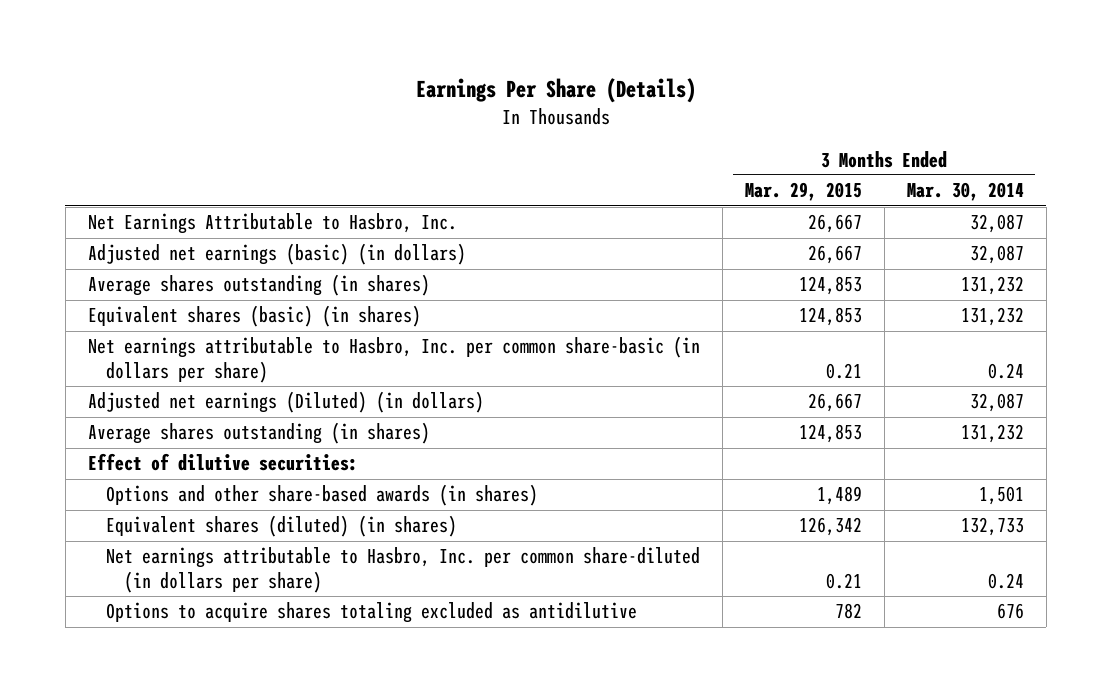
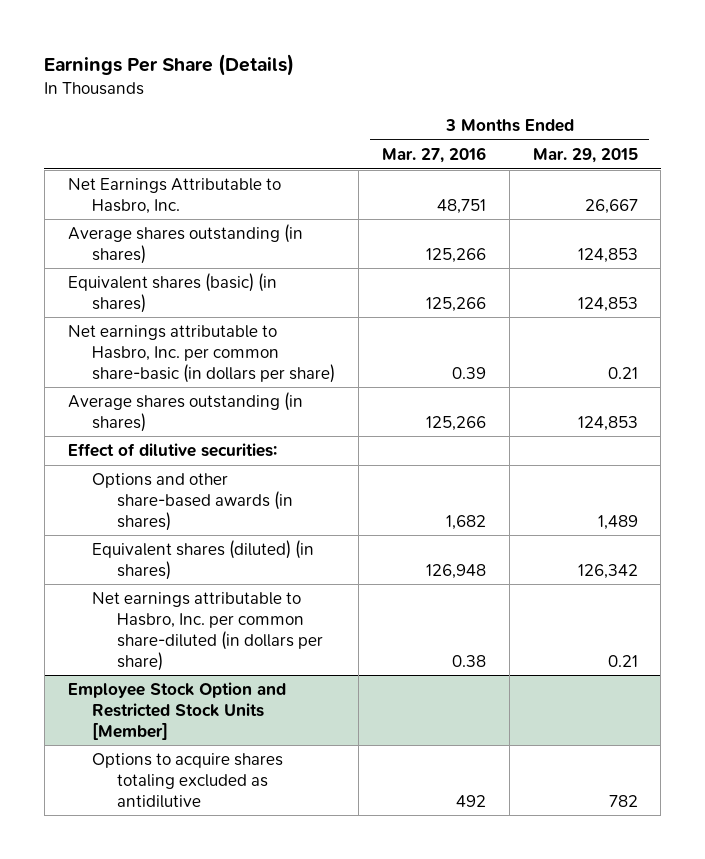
[906,182,1024,202] Mar. 30, 2014 -> none
none -> [381,147,486,164] Mar. 27, 2016
[87,243,466,266] Adjusted net earnings (basic) (in dollars) -> none
[87,391,484,414] Adjusted net earnings (Diluted) (in dollars) -> none
none -> [67,682,286,740] Employee Stock Option and Restricted Stock Units [Member]

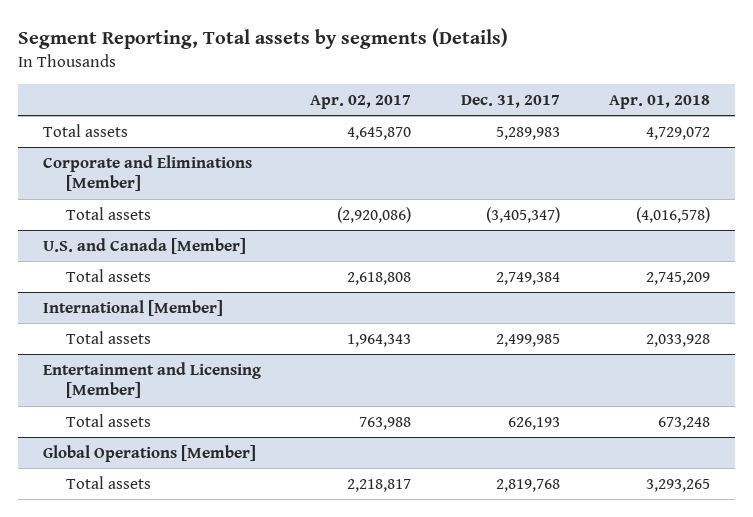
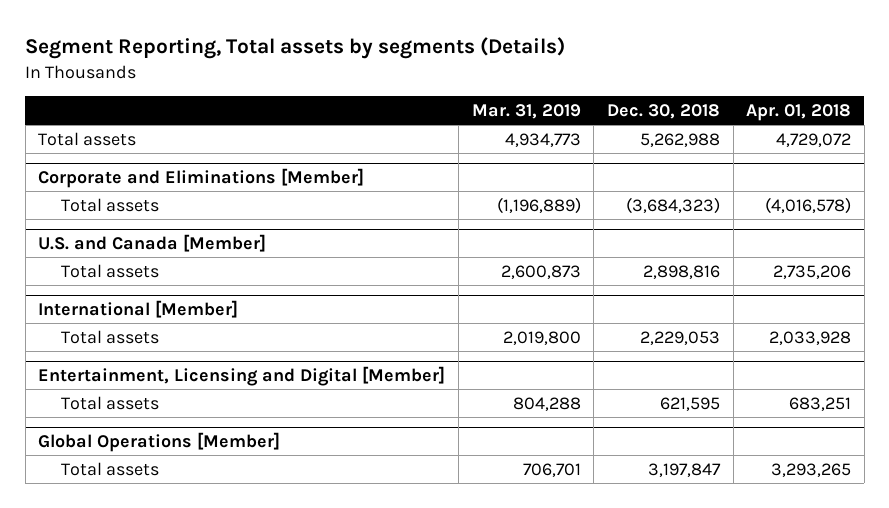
[310,94,412,109] Apr. 02, 2017 -> none
[460,94,560,108] Dec. 31, 2017 -> none
none -> [471,103,581,119] Mar. 31, 2019
none -> [606,103,720,119] Dec. 30, 2018
[645,271,710,285] 2,745,209 -> [773,264,852,279] 2,735,206
[42,361,261,399] Entertainment and Licensing [Member] -> [38,366,446,387] Entertainment, Licensing and Digital [Member]
[657,416,710,430] 673,248 -> [789,396,852,411] 683,251

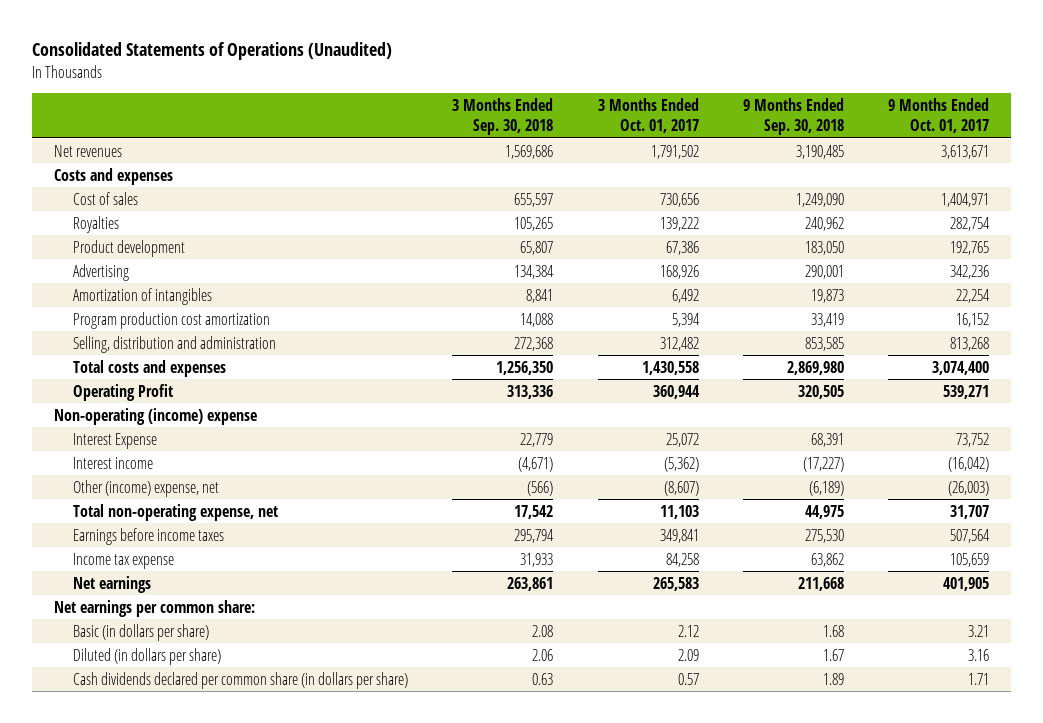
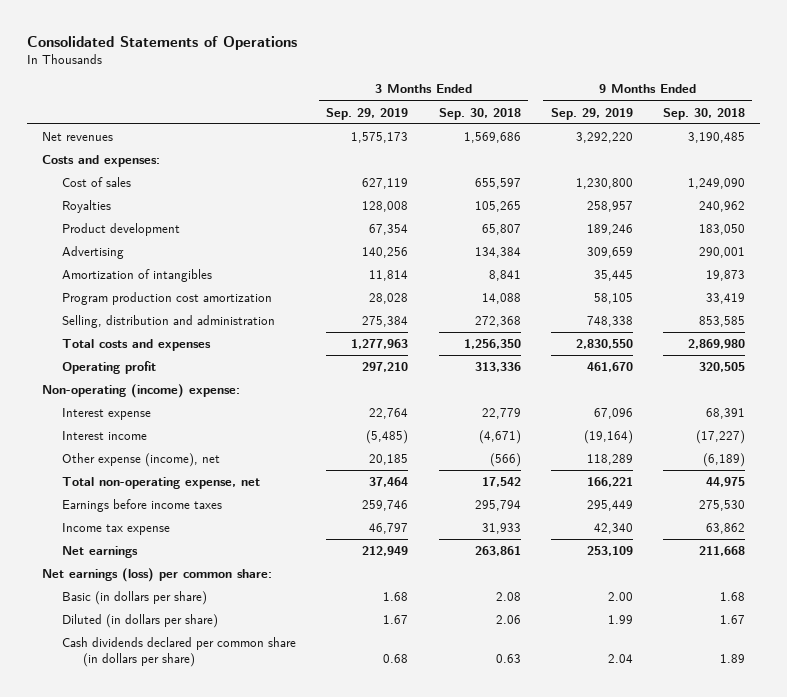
[31,42,392,61] Consolidated Statements of Operations (Unaudited) -> [26,35,297,50] Consolidated Statements of Operations
[597,98,699,134] 3 Months Ended Oct. 01, 2017 -> none
[888,98,990,134] 9 Months Ended Oct. 01, 2017 -> none
none -> [326,107,409,120] Sep. 29, 2019
none -> [550,107,633,120] Sep. 29, 2019
[53,167,173,185] Costs and expenses -> [41,155,160,168] Costs and expenses:
[72,383,173,401] Operating Profit -> [62,361,157,375] Operating profit
[53,407,257,425] Non-operating (income) expense -> [41,384,240,399] Non-operating (income) expense:
[72,432,157,449] Interest Expense -> [62,408,152,421] Interest expense
[72,479,219,497] Other (income) expense, net -> [62,453,221,468] Other expense (income), net
[53,599,255,617] Net earnings per common share: -> [41,568,272,583] Net earnings (loss) per common share:

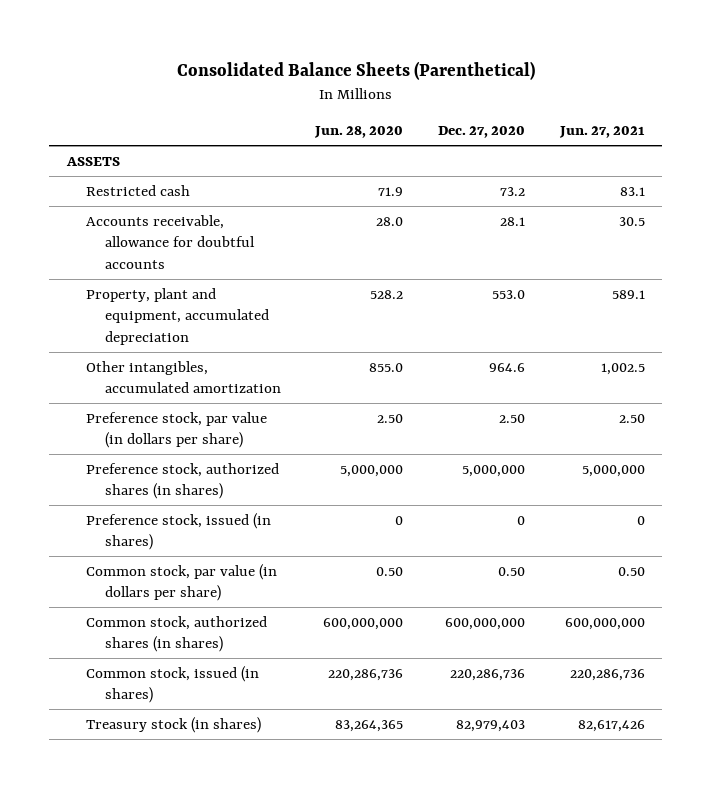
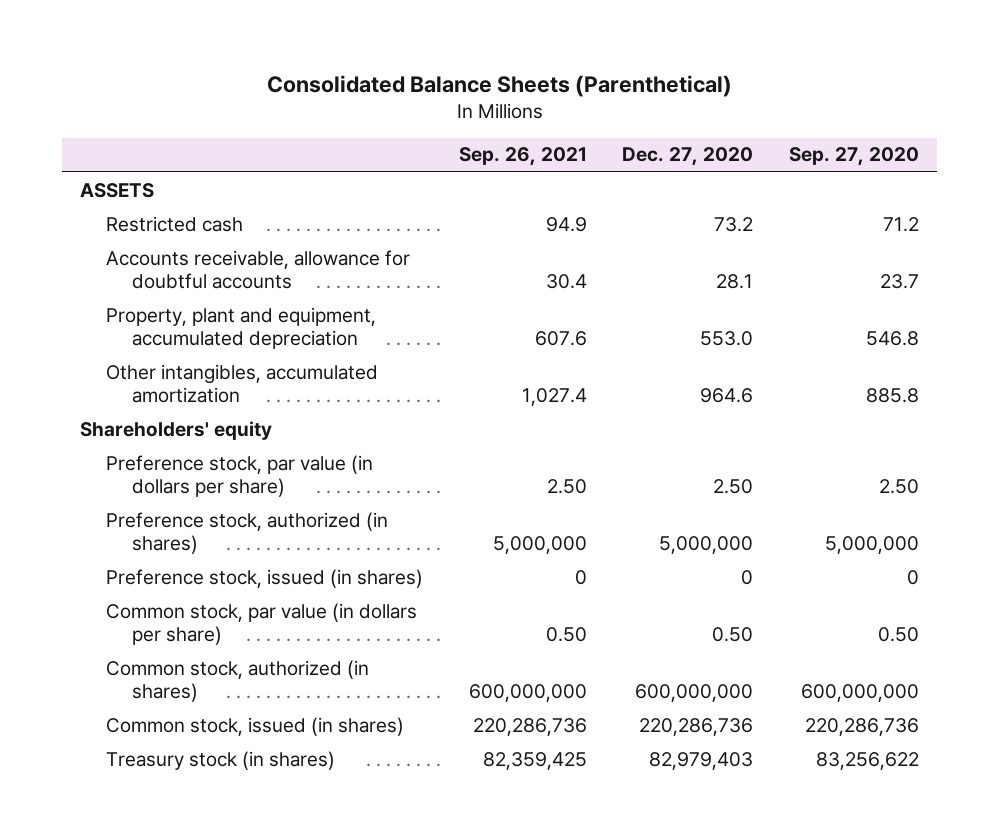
[314,126,404,139] Jun. 28, 2020 -> none
[558,126,645,139] Jun. 27, 2021 -> none
none -> [458,147,587,167] Sep. 26, 2021
none -> [789,147,920,167] Sep. 27, 2020
none -> [80,420,273,440] Shareholders' equity
[85,462,279,500] Preference stock, authorized shares (in shares) -> [105,511,388,554] Preference stock, authorized (in shares)
[85,615,267,653] Common stock, authorized shares (in shares) -> [105,659,369,702] Common stock, authorized (in shares)

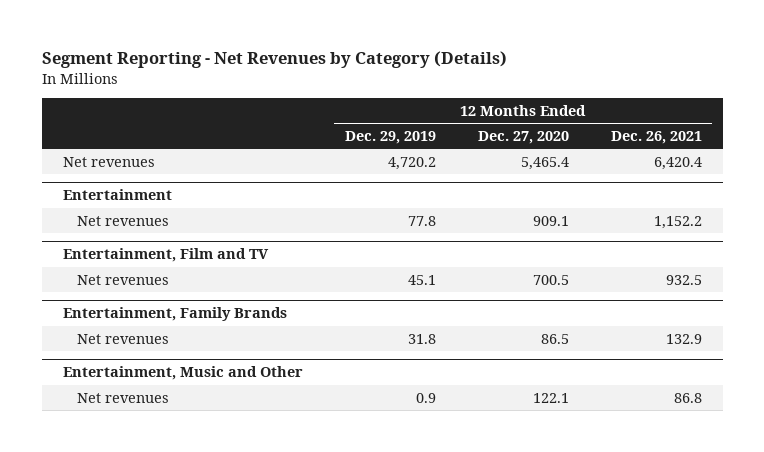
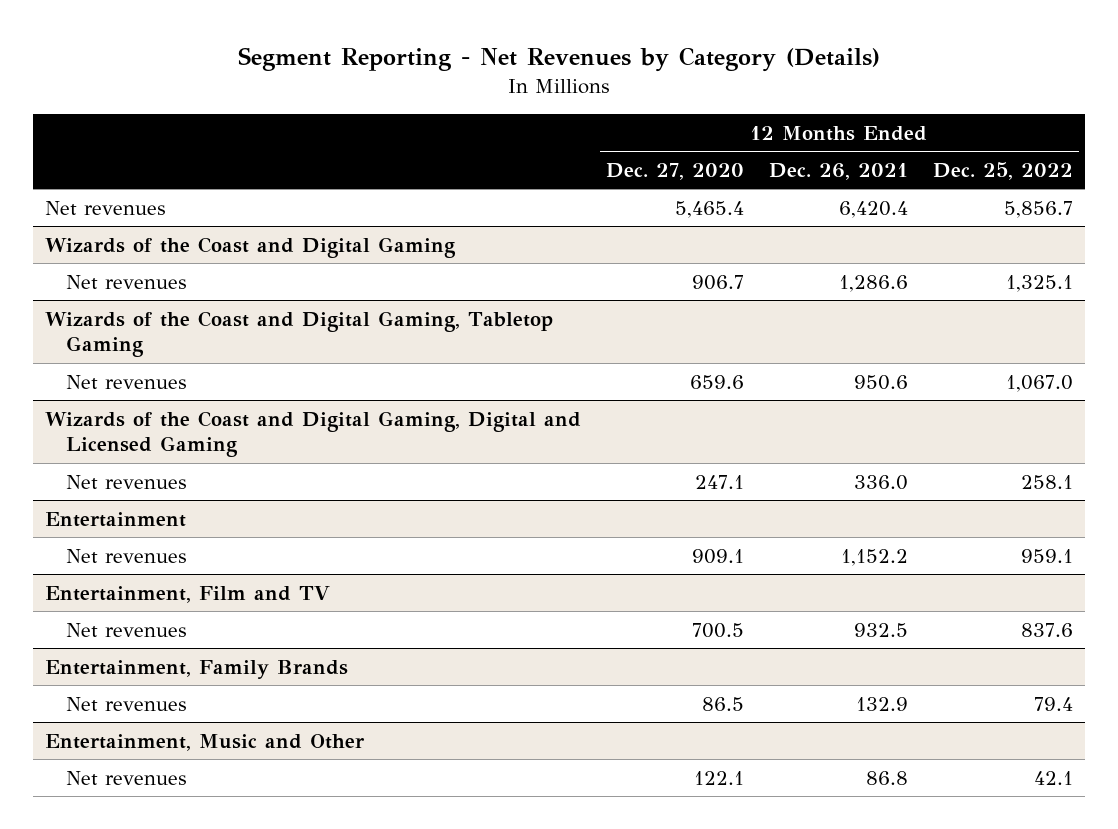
[344,130,436,144] Dec. 29, 2019 -> none
none -> [932,162,1073,181] Dec. 25, 2022
none -> [45,236,457,258] Wizards of the Coast and Digital Gaming
none -> [65,274,186,289] Net revenues
none -> [45,310,554,358] Wizards of the Coast and Digital Gaming, Tabletop Gaming
none -> [65,374,186,389] Net revenues
none -> [45,410,582,458] Wizards of the Coast and Digital Gaming, Digital and Licensed Gaming
none -> [65,474,186,489] Net revenues

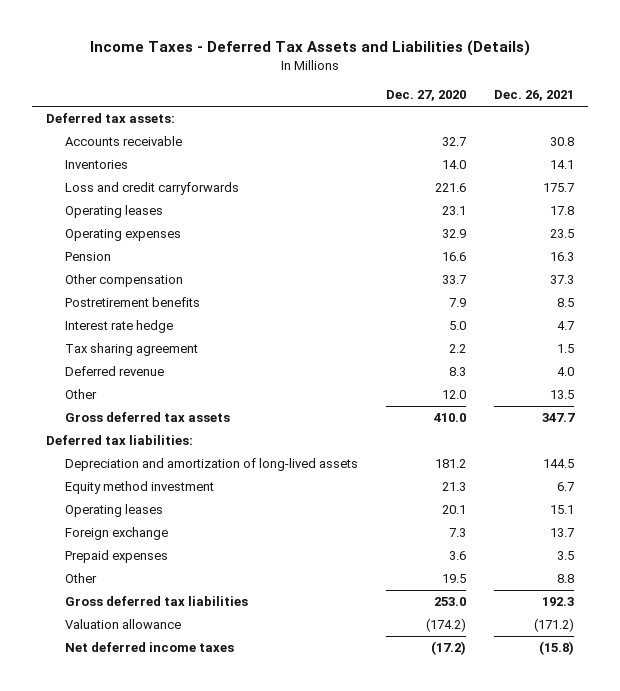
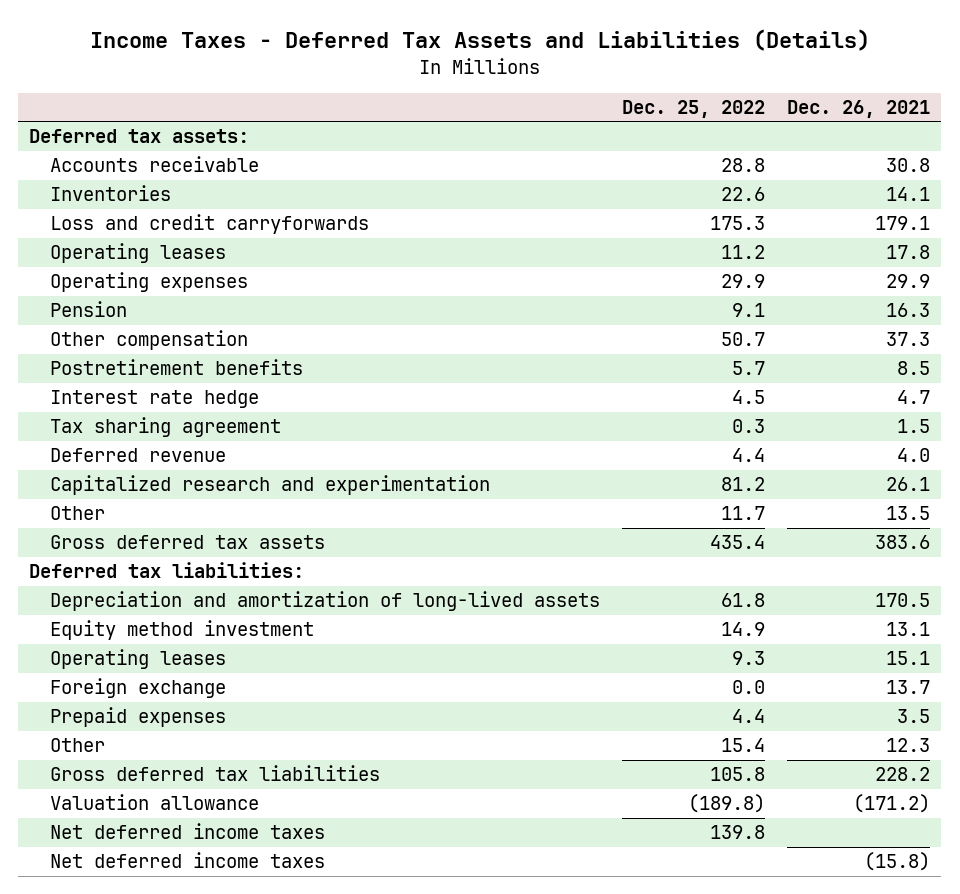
[385,90,466,102] Dec. 27, 2020 -> none
none -> [622,99,766,118] Dec. 25, 2022
[542,183,574,193] 175.7 -> [875,216,931,231] 179.1
[549,229,574,239] 23.5 -> [886,274,931,289] 29.9
none -> [50,475,491,496] Capitalized research and experimentation
[541,413,575,423] 347.7 -> [875,535,931,550] 383.6
[542,459,574,469] 144.5 -> [875,593,931,608] 170.5
[556,482,574,492] 6.7 -> [886,622,931,637] 13.1
[556,574,574,584] 8.8 -> [886,738,931,753] 12.3
[541,597,574,607] 192.3 -> [875,767,931,782] 228.2
none -> [50,823,326,840] Net deferred income taxes

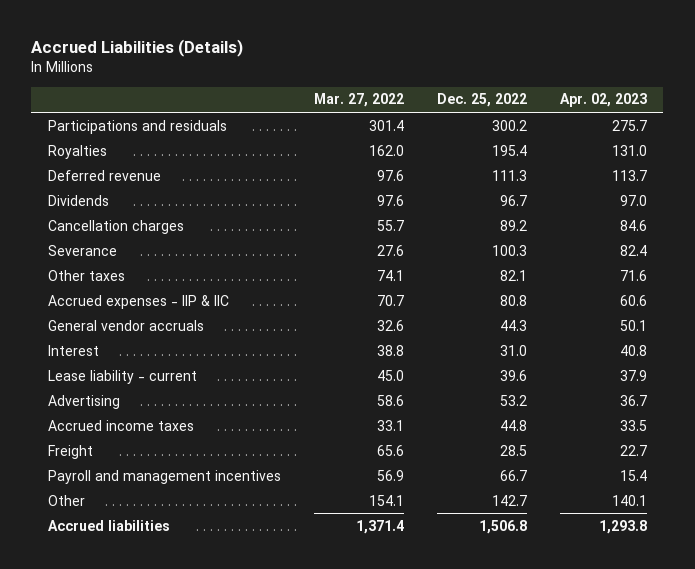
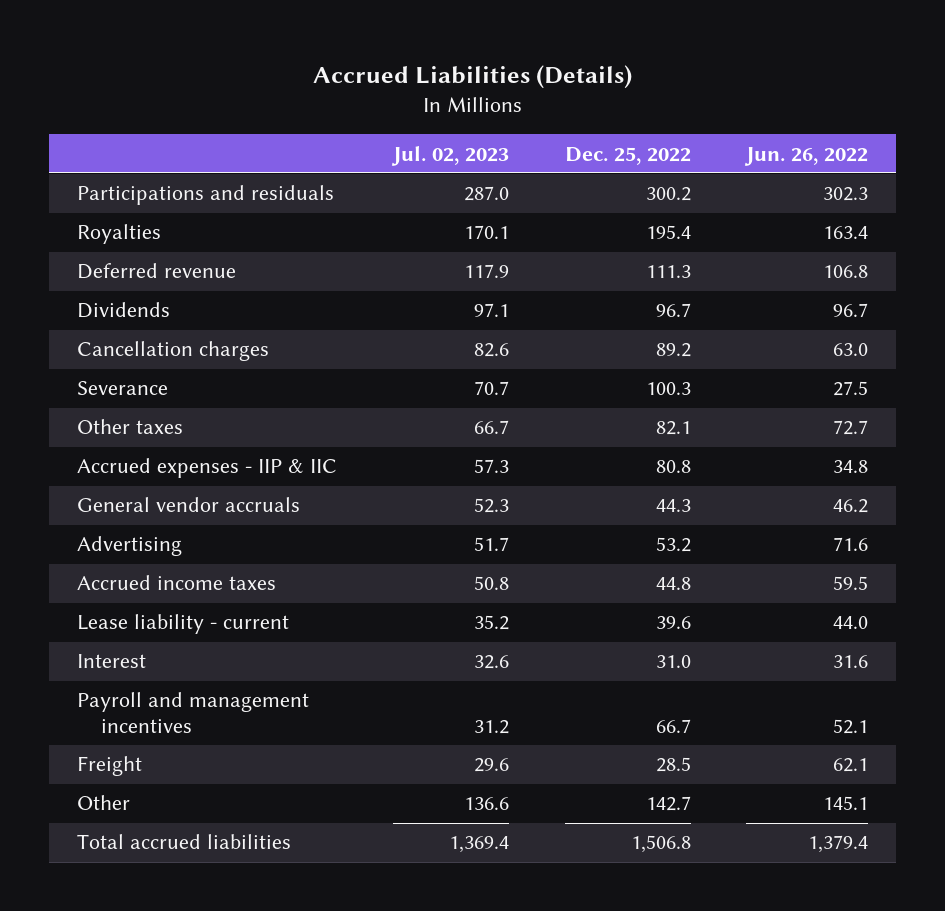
[313,93,404,108] Mar. 27, 2022 -> none
[559,93,647,108] Apr. 02, 2023 -> none
none -> [390,145,509,166] Jul. 02, 2023
none -> [744,146,869,166] Jun. 26, 2022
[47,369,197,384] Lease liability - current -> [76,614,289,635] Lease liability - current
[47,344,99,356] Interest -> [76,654,146,669] Interest
[47,444,93,459] Freight -> [76,756,142,777] Freight
[47,519,170,531] Accrued liabilities -> [76,834,291,850] Total accrued liabilities

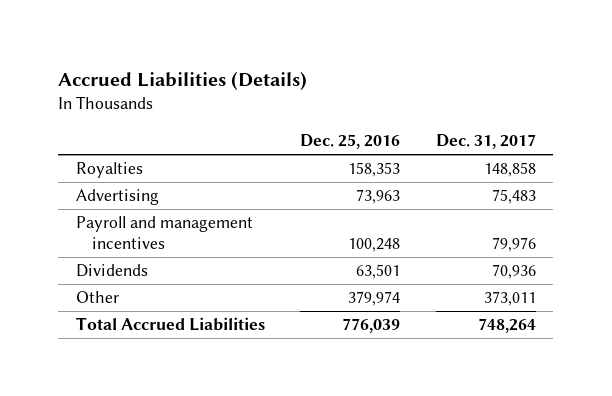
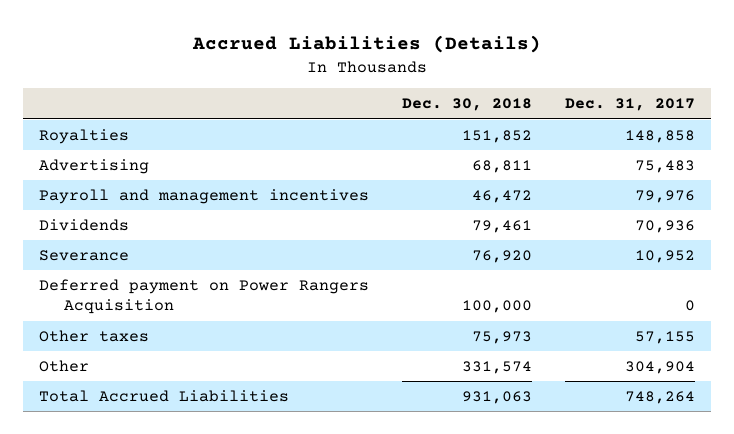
[300,134,401,150] Dec. 25, 2016 -> none
none -> [402,98,533,112] Dec. 30, 2018
none -> [39,250,130,262] Severance
none -> [39,279,370,315] Deferred payment on Power Rangers Acquisition
none -> [39,330,150,343] Other taxes
[483,291,536,307] 373,011 -> [625,361,696,375] 304,904

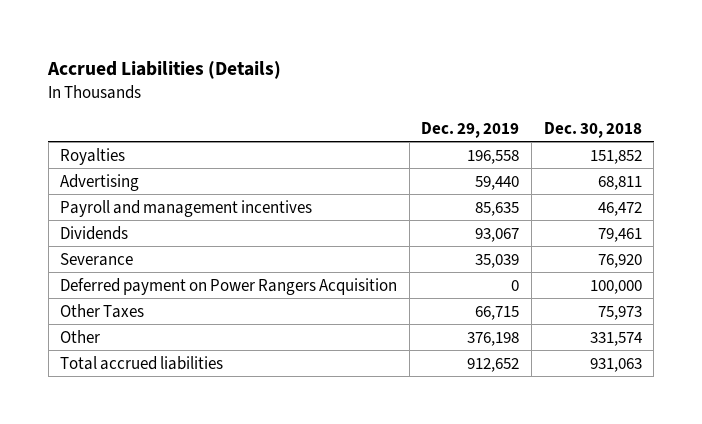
[565,98,696,112] Dec. 31, 2017 -> none
none -> [421,121,520,138] Dec. 29, 2019
[39,330,150,343] Other taxes -> [60,303,145,318] Other Taxes
[39,390,290,403] Total Accrued Liabilities -> [60,355,224,370] Total accrued liabilities

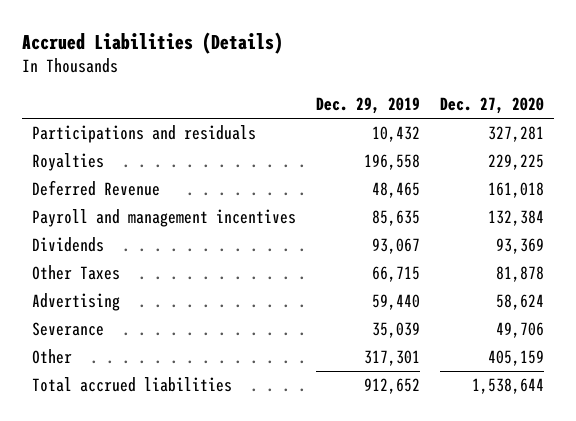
[543,121,642,138] Dec. 30, 2018 -> none
none -> [440,96,545,114] Dec. 27, 2020
none -> [32,125,257,144] Participations and residuals
none -> [32,180,161,197] Deferred Revenue
[60,277,398,295] Deferred payment on Power Rangers Acquisition -> none
[60,173,140,191] Advertising -> [32,293,121,312] Advertising
[60,252,134,266] Severance -> [32,322,105,337] Severance
[467,331,520,346] 376,198 -> [364,350,421,367] 317,301

